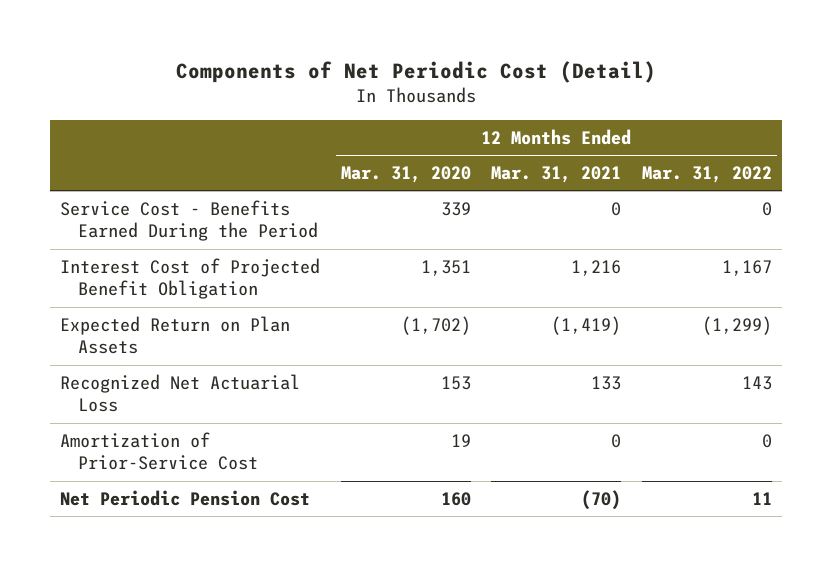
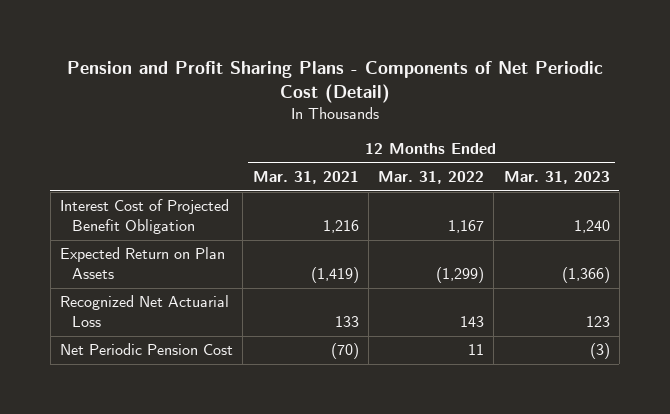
[176,60,657,83] Components of Net Periodic Cost (Detail) -> [66,61,603,104] Pension and Profit Sharing Plans - Components of Net Periodic Cost (Detail)
[340,166,471,184] Mar. 31, 2020 -> none
none -> [503,171,610,185] Mar. 31, 2023
[60,199,319,242] Service Cost - Benefits Earned During the Period -> none
[60,431,259,471] Amortization of Prior-Service Cost -> none

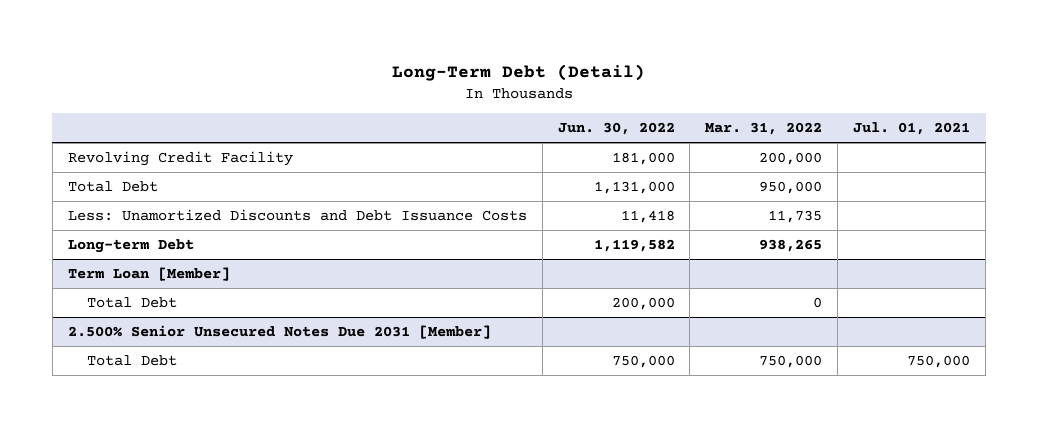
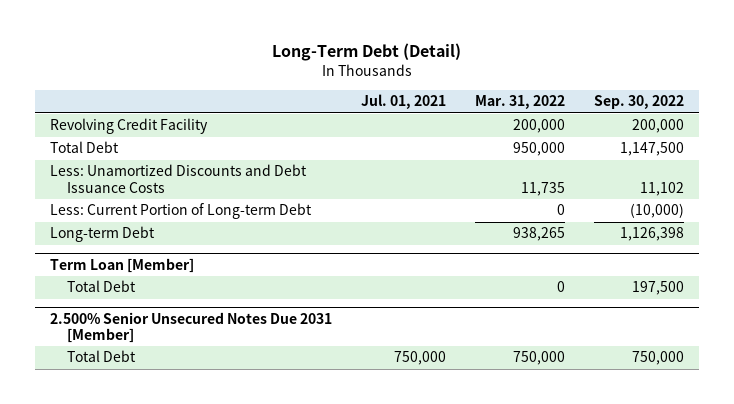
[557,122,675,136] Jun. 30, 2022 -> none
none -> [594,95,685,110] Sep. 30, 2022
none -> [49,203,312,220] Less: Current Portion of Long-term Debt

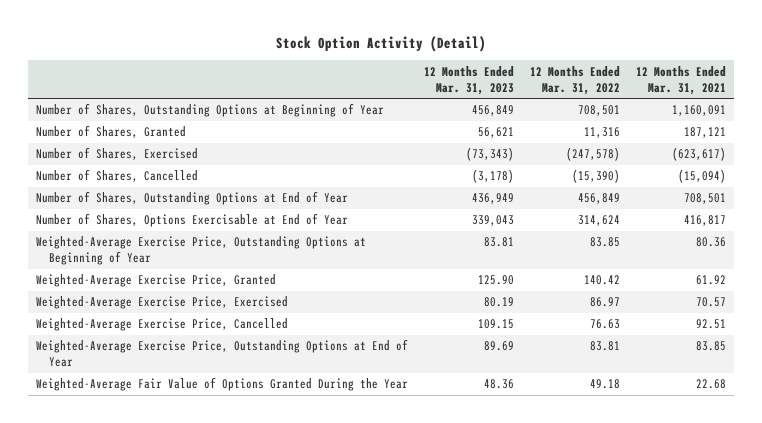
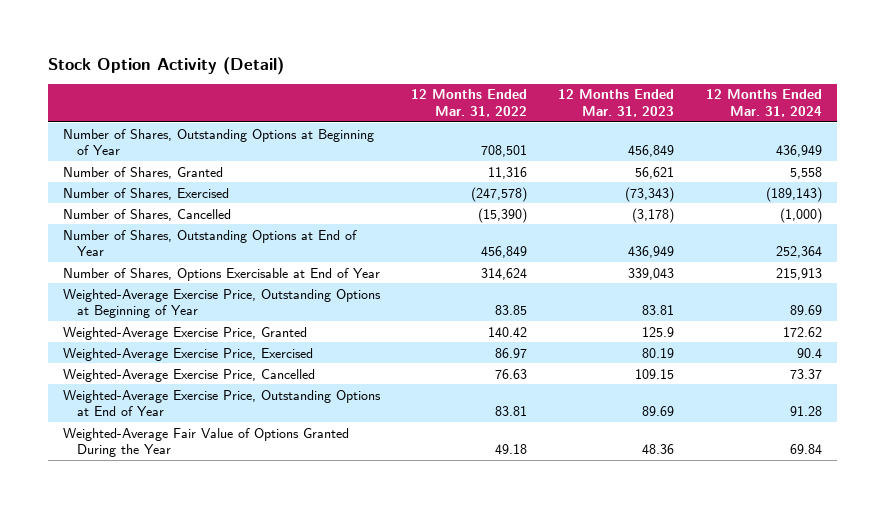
[636,65,727,95] 12 Months Ended Mar. 31, 2021 -> none
none -> [705,89,822,117] 12 Months Ended Mar. 31, 2024
[478,275,515,286] 125.90 -> [642,326,675,337] 125.9

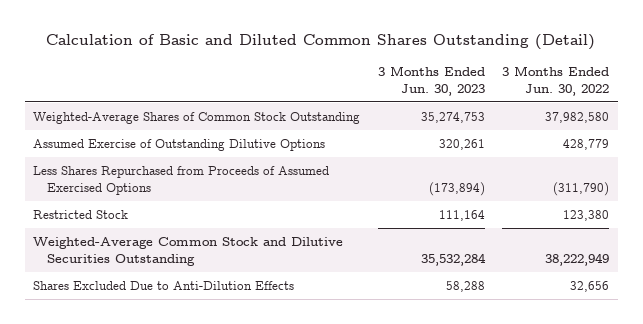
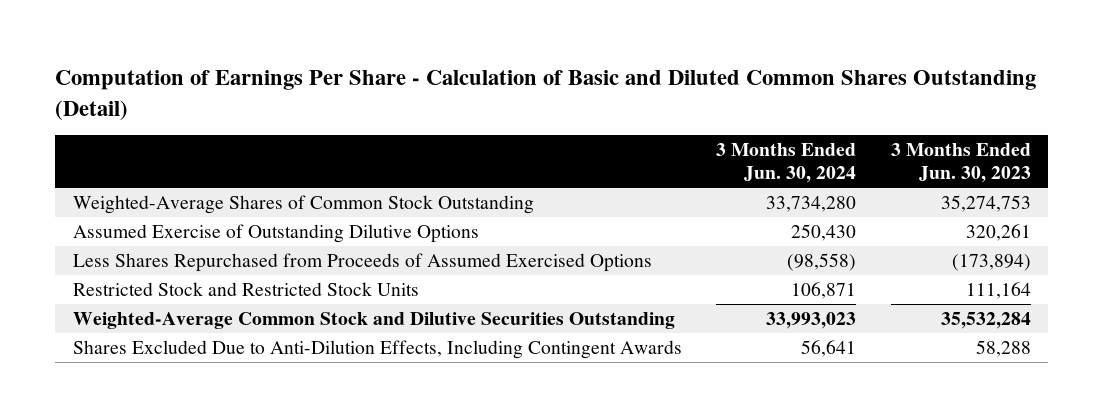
[46,34,596,51] Calculation of Basic and Diluted Common Shares Outstanding (Detail) -> [55,70,1037,120] Computation of Earnings Per Share - Calculation of Basic and Diluted Common Shares Outstanding (Detail)
[502,66,610,97] 3 Months Ended Jun. 30, 2022 -> none
none -> [716,142,857,184] 3 Months Ended Jun. 30, 2024
[33,209,129,219] Restricted Stock -> [72,282,419,297] Restricted Stock and Restricted Stock Units
[33,280,295,290] Shares Excluded Due to Anti-Dilution Effects -> [72,340,682,360] Shares Excluded Due to Anti-Dilution Effects, Including Contingent Awards

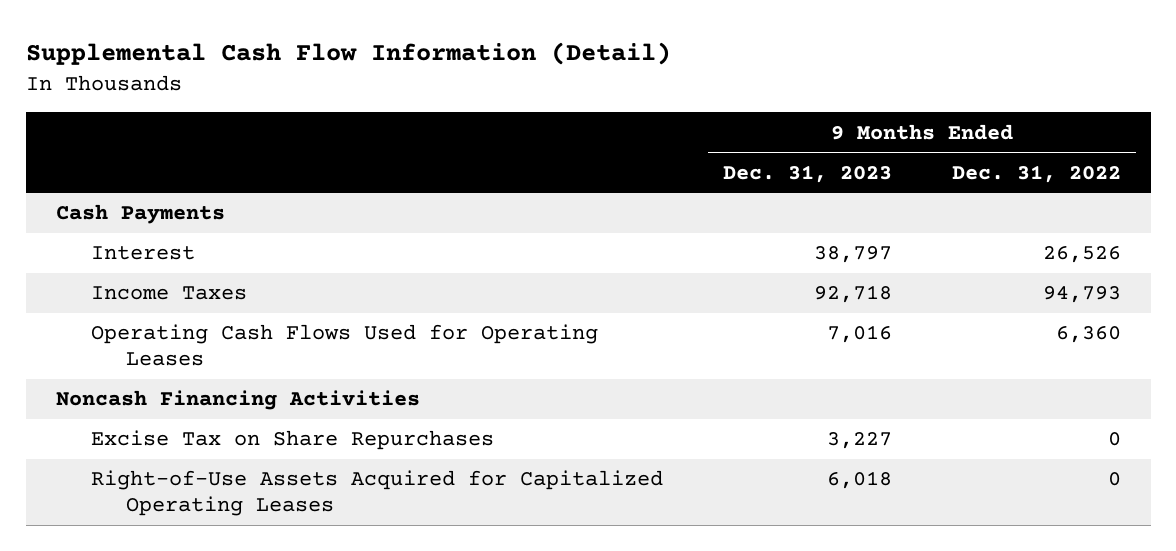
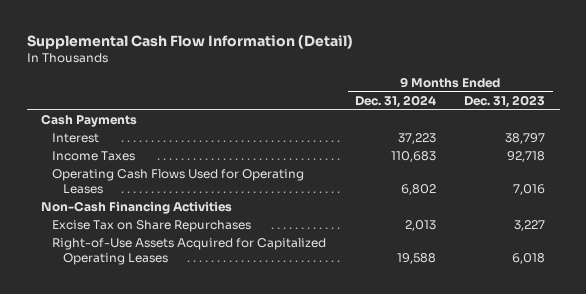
[951,164,1121,183] Dec. 31, 2022 -> none
none -> [354,95,436,109] Dec. 31, 2024
[55,390,420,411] Noncash Financing Activities -> [41,201,233,215] Non-Cash Financing Activities

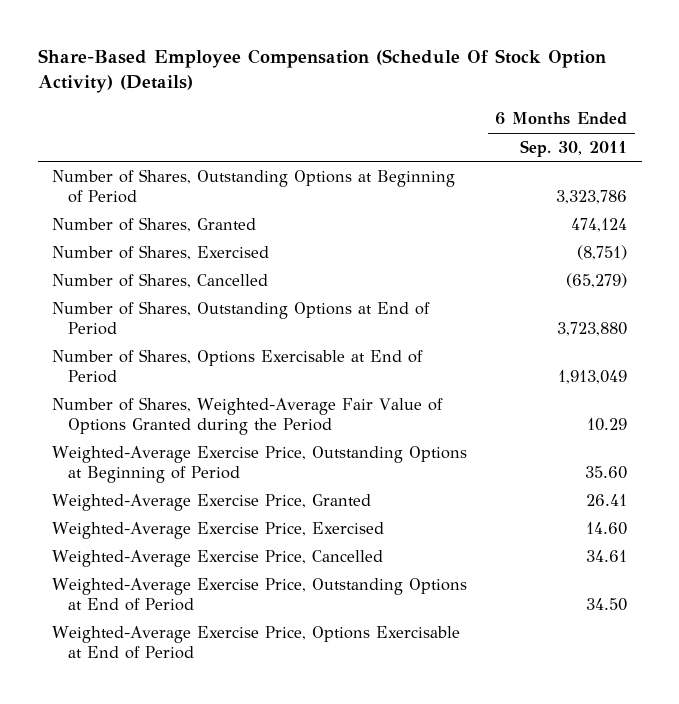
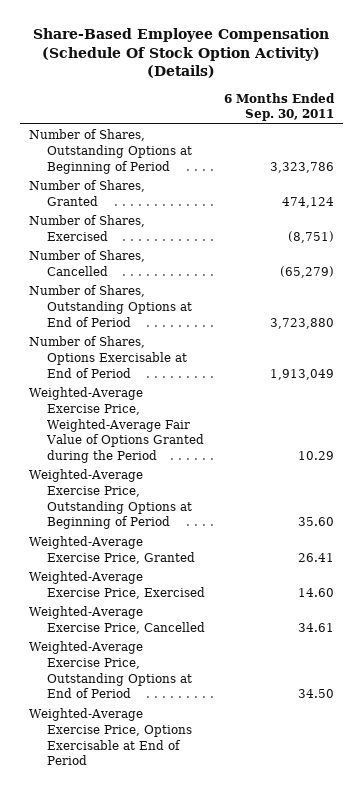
[52,396,444,435] Number of Shares, Weighted-Average Fair Value of Options Granted during the Period -> [29,387,204,463] Weighted-Average Exercise Price, Weighted-Average Fair Value of Options Granted during the Period

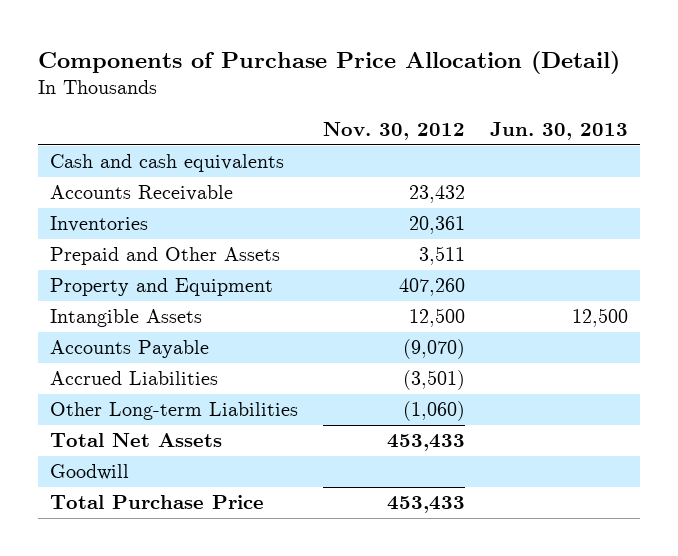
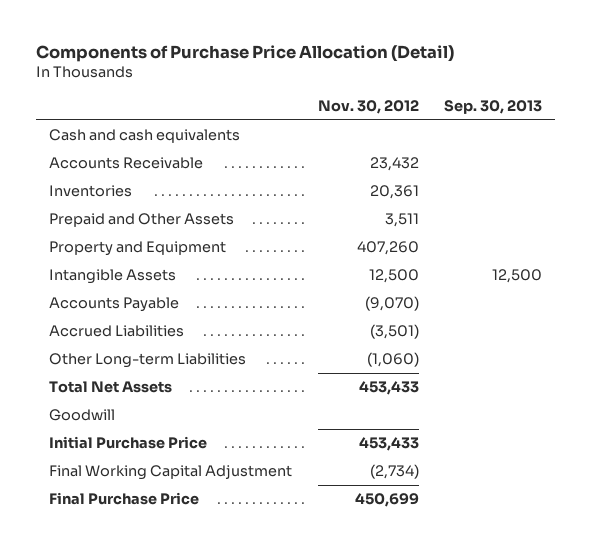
[489,121,628,140] Jun. 30, 2013 -> none
none -> [444,99,543,114] Sep. 30, 2013
none -> [48,436,207,450] Initial Purchase Price
none -> [48,465,292,481] Final Working Capital Adjustment
[50,495,265,510] Total Purchase Price -> [48,492,199,506] Final Purchase Price
[386,496,465,514] 453,433 -> [354,493,419,508] 450,699

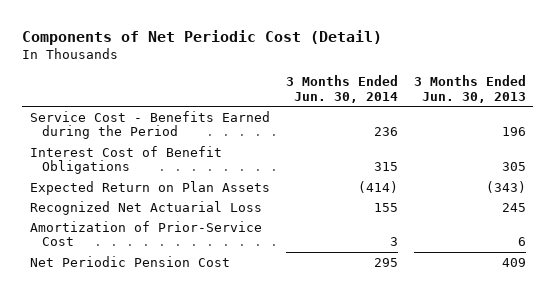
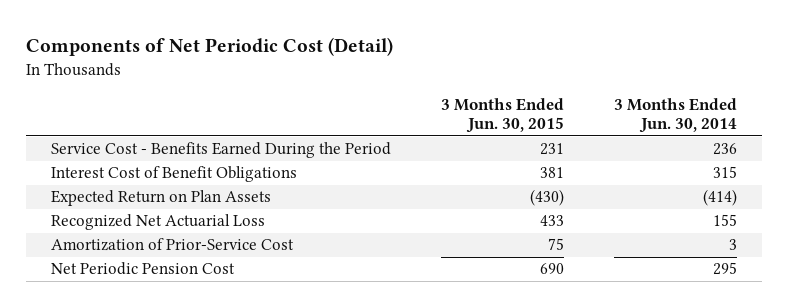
[413,75,526,103] 3 Months Ended Jun. 30, 2013 -> none
none -> [440,97,564,134] 3 Months Ended Jun. 30, 2015
[29,110,270,140] Service Cost - Benefits Earned during the Period -> [50,142,391,159] Service Cost - Benefits Earned During the Period

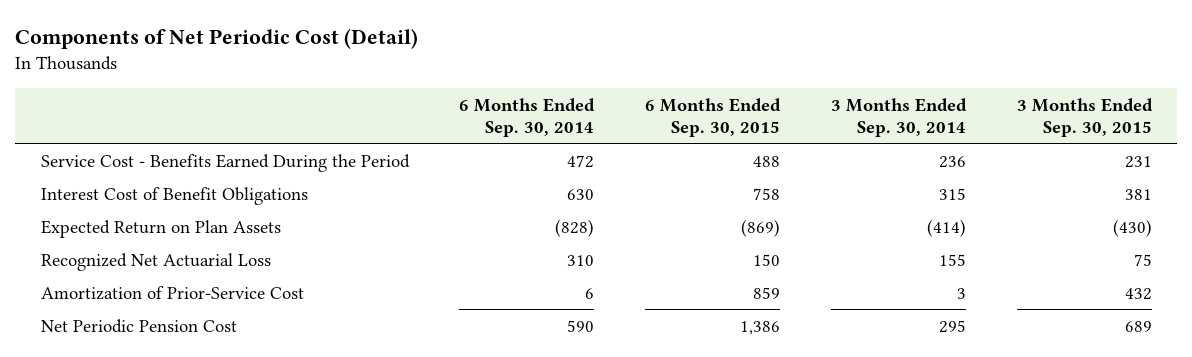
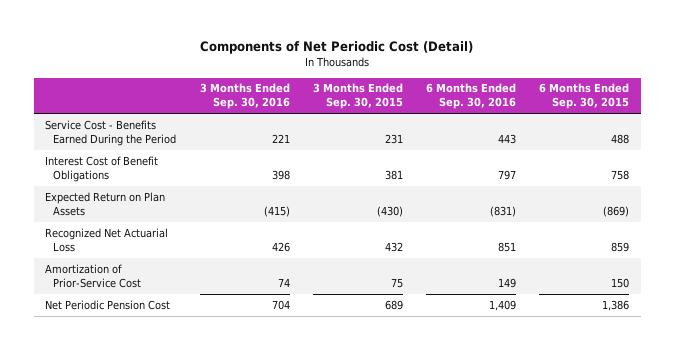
[459,97,596,137] 6 Months Ended Sep. 30, 2014 -> none
[830,97,967,137] 3 Months Ended Sep. 30, 2014 -> none
none -> [199,83,290,110] 3 Months Ended Sep. 30, 2016
none -> [425,83,516,110] 6 Months Ended Sep. 30, 2016
[753,253,781,266] 150 -> [610,241,629,252] 859
[1133,253,1152,266] 75 -> [384,241,403,252] 432
[753,286,781,299] 859 -> [610,277,629,288] 150
[1124,287,1152,300] 432 -> [390,277,403,288] 75

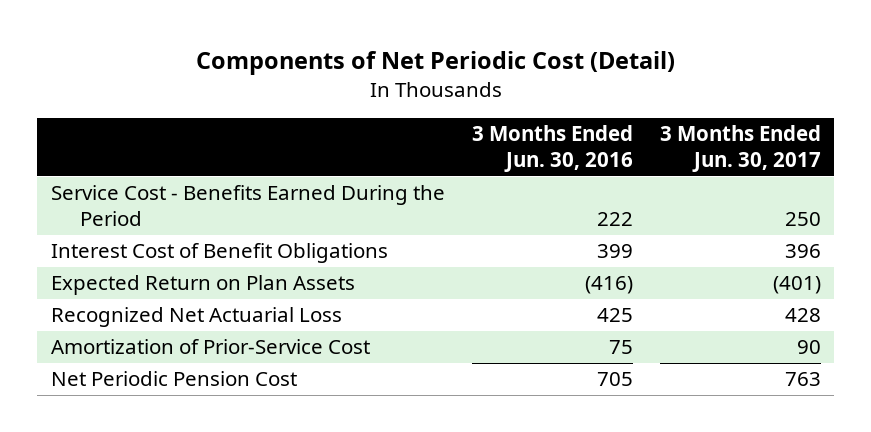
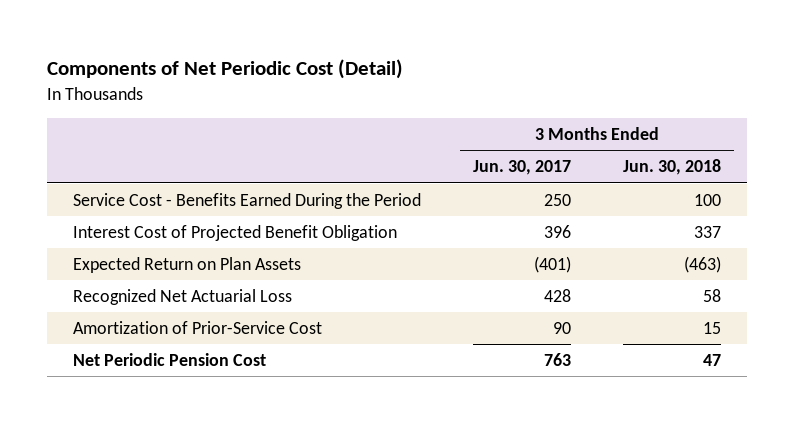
[471,125,633,173] 3 Months Ended Jun. 30, 2016 -> none
none -> [623,159,722,176] Jun. 30, 2018
[50,243,388,264] Interest Cost of Benefit Obligations -> [72,225,397,242] Interest Cost of Projected Benefit Obligation

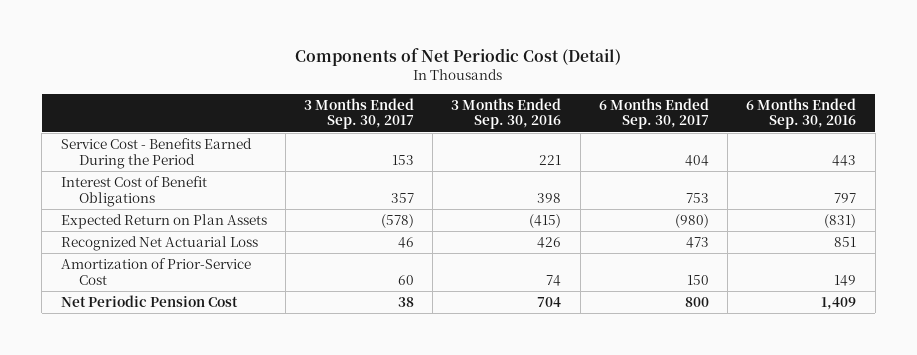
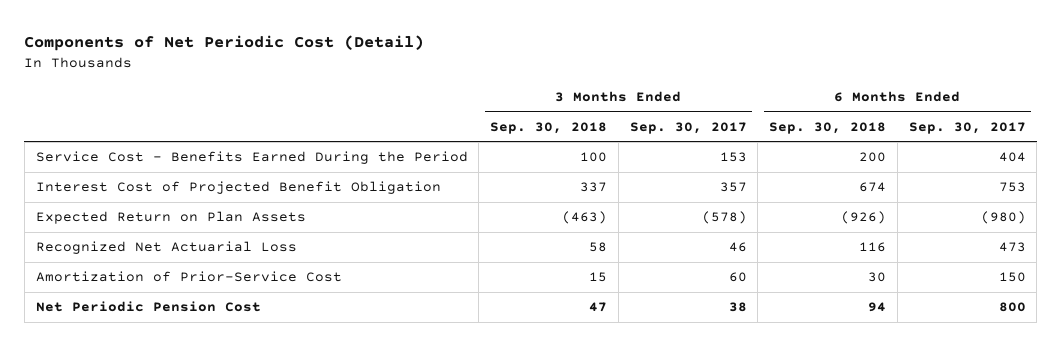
[451,97,562,130] 3 Months Ended Sep. 30, 2016 -> none
[746,97,857,130] 6 Months Ended Sep. 30, 2016 -> none
none -> [490,121,608,134] Sep. 30, 2018
none -> [769,121,887,134] Sep. 30, 2018
[60,176,207,207] Interest Cost of Benefit Obligations -> [35,181,441,195] Interest Cost of Projected Benefit Obligation

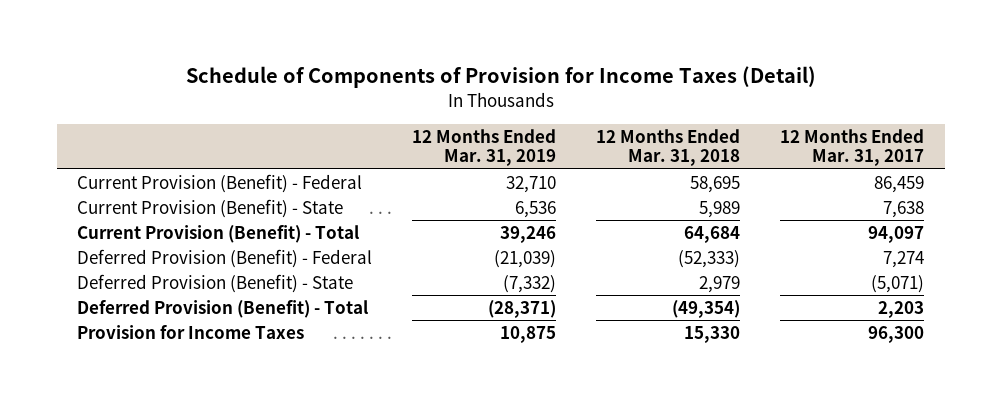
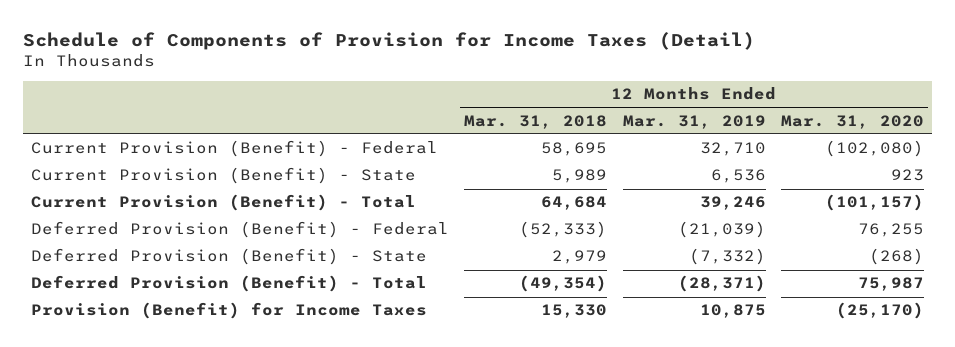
[780,128,925,167] 12 Months Ended Mar. 31, 2017 -> none
none -> [781,114,925,129] Mar. 31, 2020
[76,324,304,339] Provision for Income Taxes -> [30,302,427,320] Provision (Benefit) for Income Taxes

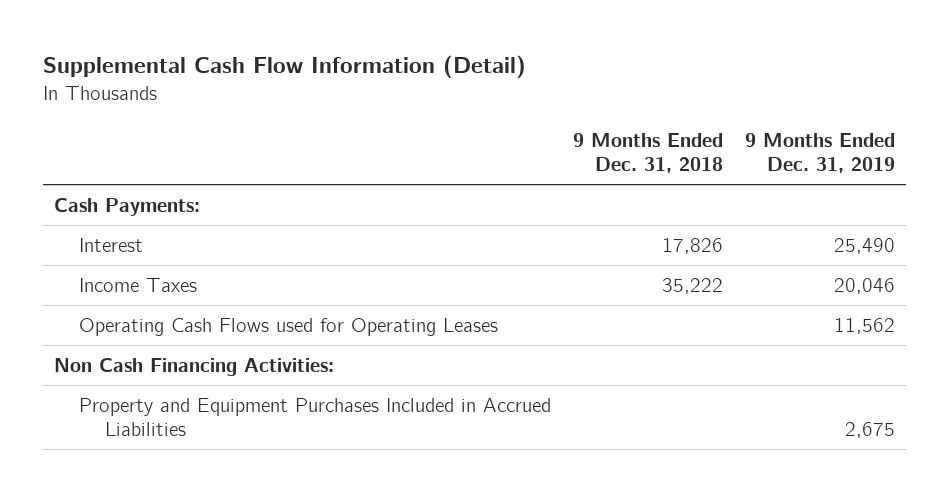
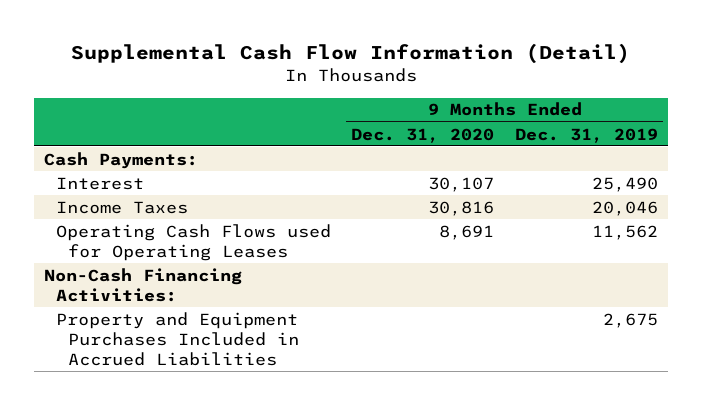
[573,132,724,174] 9 Months Ended Dec. 31, 2018 -> none
none -> [351,127,495,143] Dec. 31, 2020
[53,357,334,376] Non Cash Financing Activities: -> [44,267,243,302] Non-Cash Financing Activities:

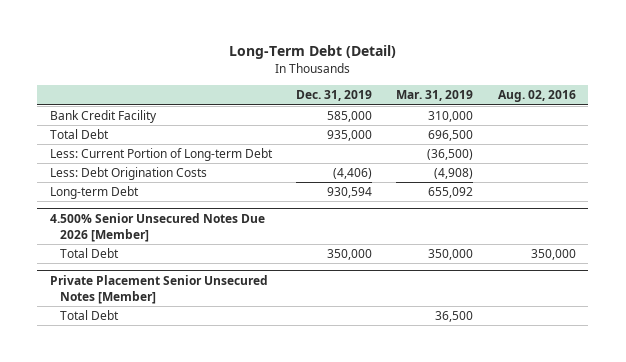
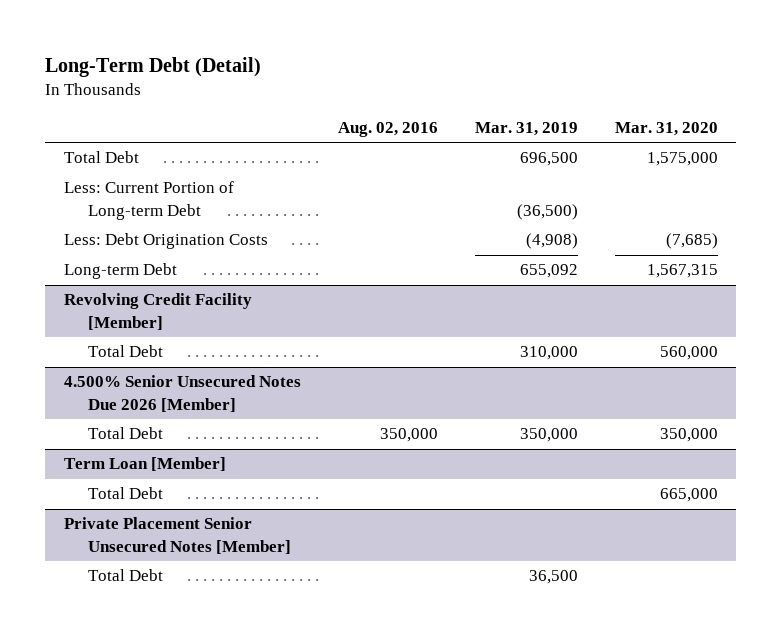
[296,90,373,102] Dec. 31, 2019 -> none
none -> [614,121,718,136] Mar. 31, 2020
[49,110,157,124] Bank Credit Facility -> none
none -> [63,293,252,330] Revolving Credit Facility [Member]
none -> [88,345,164,358] Total Debt
none -> [63,457,226,472] Term Loan [Member]
none -> [88,487,164,500] Total Debt

